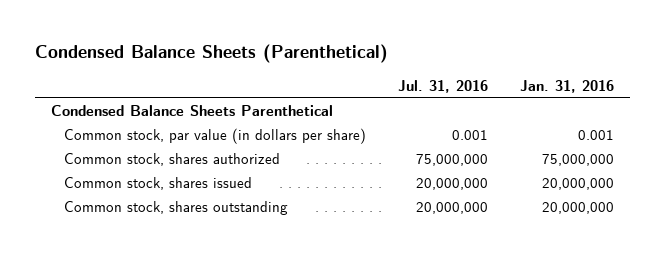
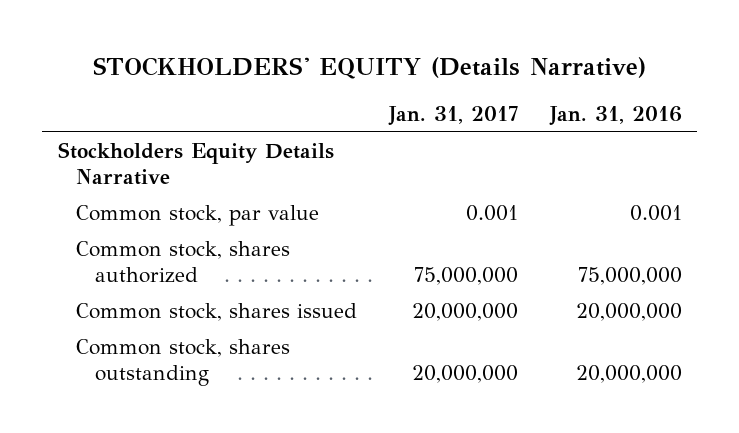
[34,44,388,64] Condensed Balance Sheets (Parenthetical) -> [92,56,646,79] STOCKHOLDERS' EQUITY (Details Narrative)
[398,79,489,93] Jul. 31, 2016 -> none
none -> [387,106,518,127] Jan. 31, 2017
[50,105,333,117] Condensed Balance Sheets Parenthetical -> none
none -> [57,142,334,186] Stockholders Equity Details Narrative
[64,128,367,145] Common stock, par value (in dollars per share) -> [76,205,320,227] Common stock, par value

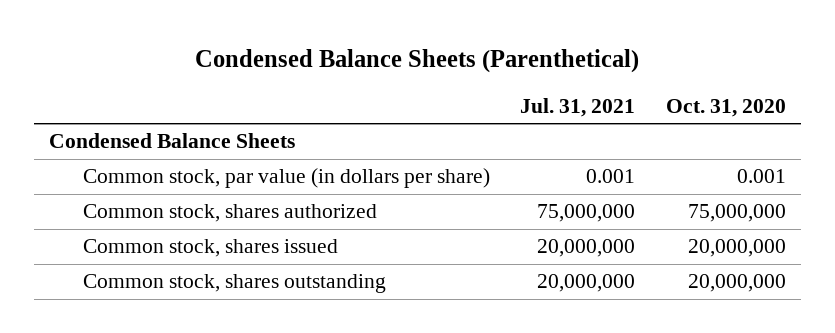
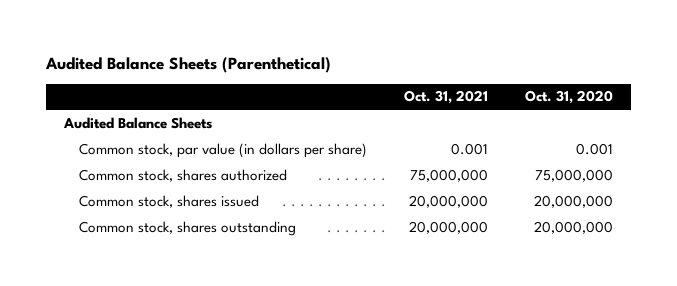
[195,49,640,74] Condensed Balance Sheets (Parenthetical) -> [44,56,331,73] Audited Balance Sheets (Parenthetical)
[520,97,636,117] Jul. 31, 2021 -> none
none -> [404,90,489,105] Oct. 31, 2021
[48,133,295,149] Condensed Balance Sheets -> [63,116,213,129] Audited Balance Sheets

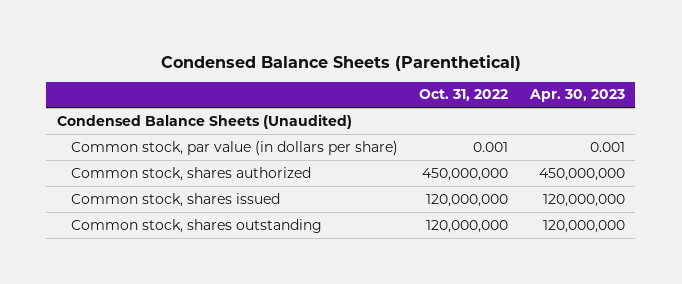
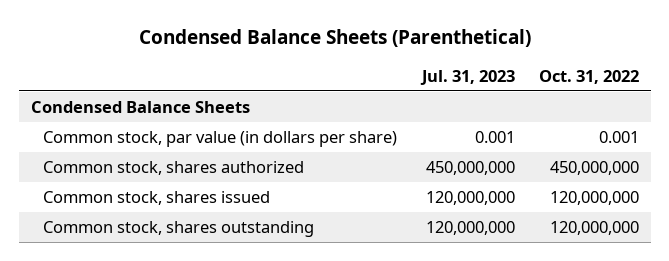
[528,89,625,103] Apr. 30, 2023 -> none
none -> [419,69,515,85] Jul. 31, 2023
[57,113,353,129] Condensed Balance Sheets (Unaudited) -> [30,100,250,113] Condensed Balance Sheets

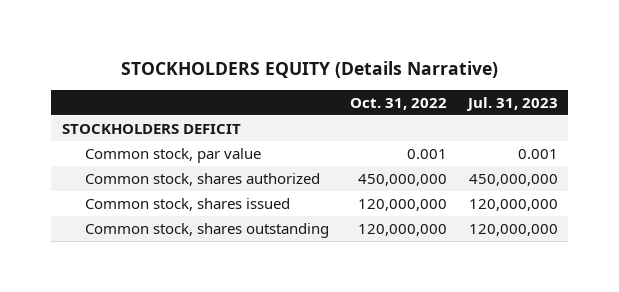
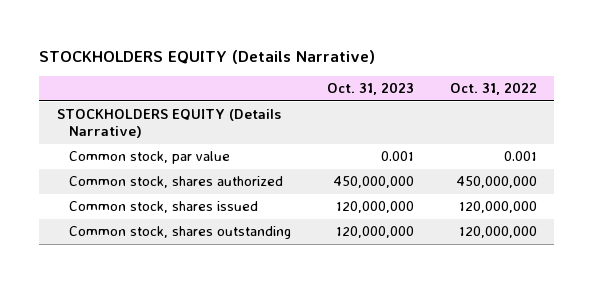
[465,96,558,111] Jul. 31, 2023 -> none
none -> [326,82,414,96] Oct. 31, 2023
[61,123,241,134] STOCKHOLDERS DEFICIT -> [57,109,282,139] STOCKHOLDERS EQUITY (Details Narrative)

